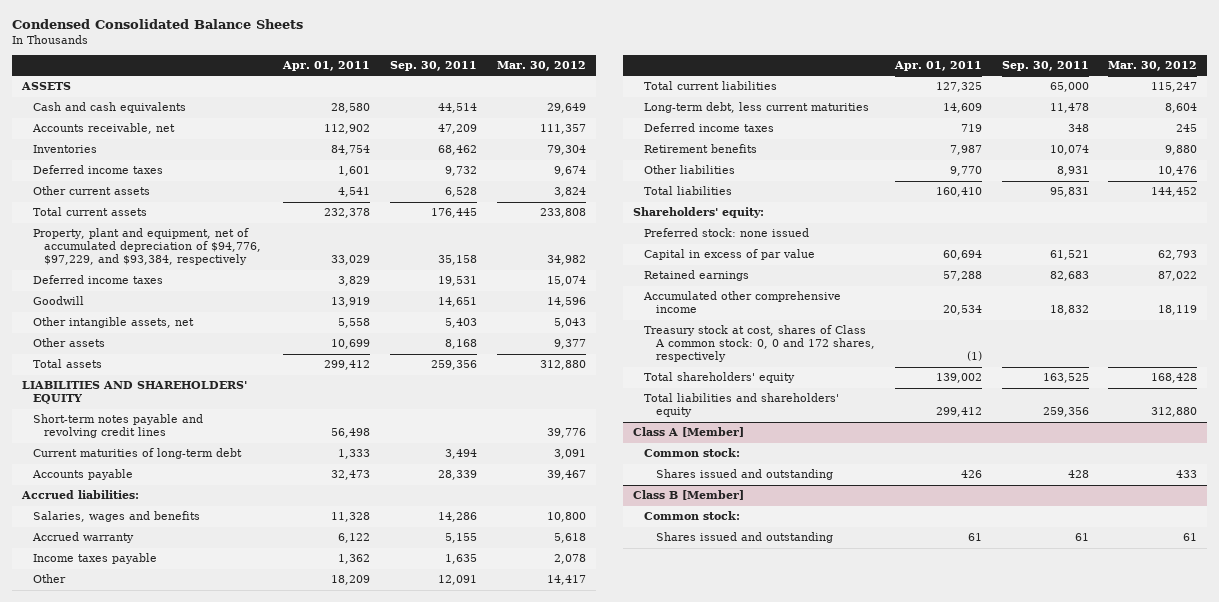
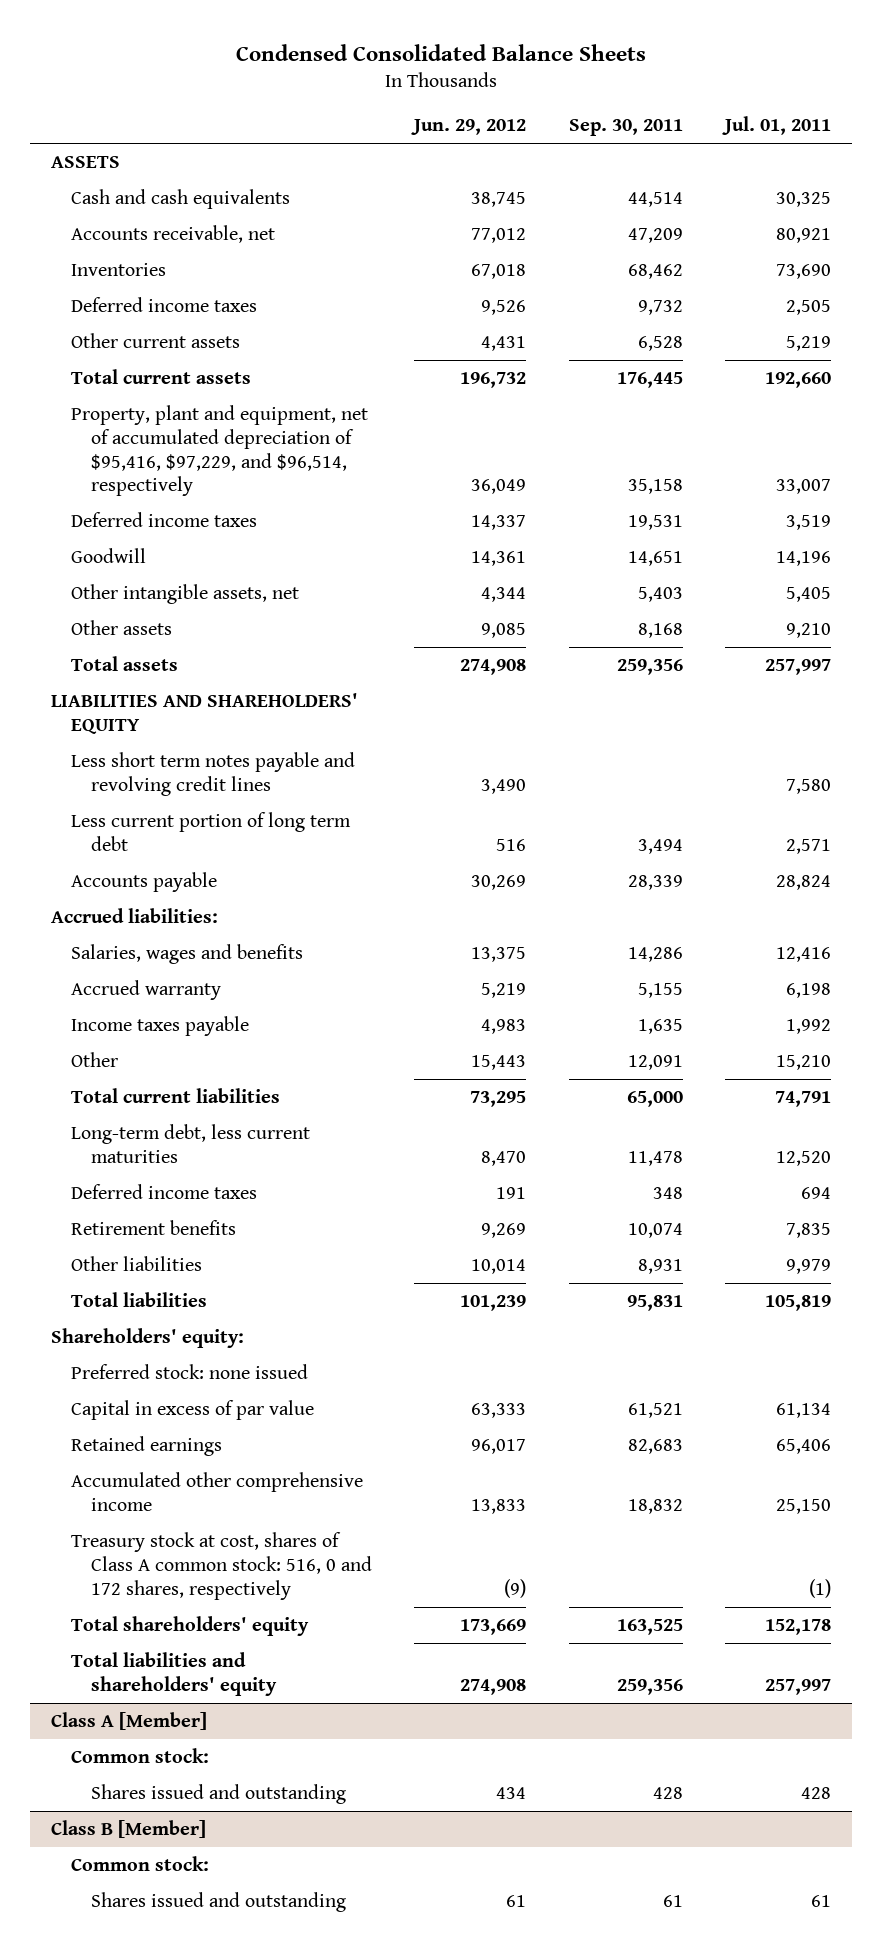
[281,60,370,71] Apr. 01, 2011 -> none
[496,60,586,71] Mar. 30, 2012 -> none
none -> [411,119,527,136] Jun. 29, 2012
none -> [722,116,832,136] Jul. 01, 2011
[32,228,262,266] Property, plant and equipment, net of accumulated depreciation of $94,776, $97,229, and $93,384, respectively -> [71,405,369,497] Property, plant and equipment, net of accumulated depreciation of $95,416, $97,229, and $96,514, respectively
[32,414,203,439] Short-term notes payable and revolving credit lines -> [71,752,356,796] Less short term notes payable and revolving credit lines
[32,448,242,460] Current maturities of long-term debt -> [71,812,352,851] Less current portion of long term debt
[644,325,875,363] Treasury stock at cost, shares of Class A common stock: 0, 0 and 172 shares, respectively -> [71,1532,372,1600] Treasury stock at cost, shares of Class A common stock: 516, 0 and 172 shares, respectively

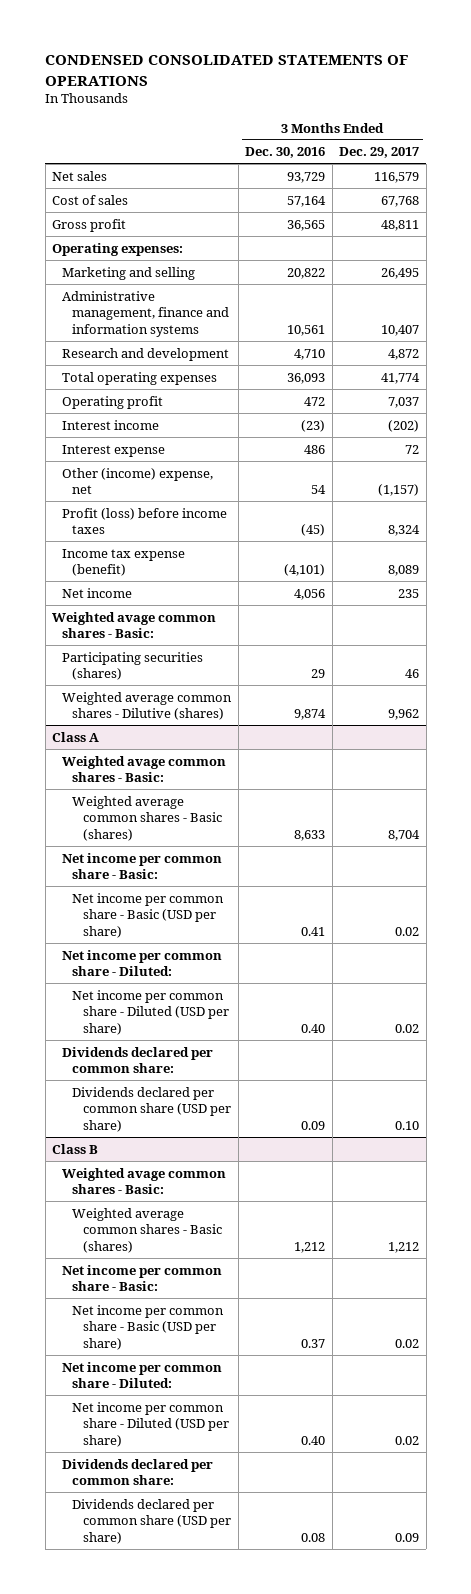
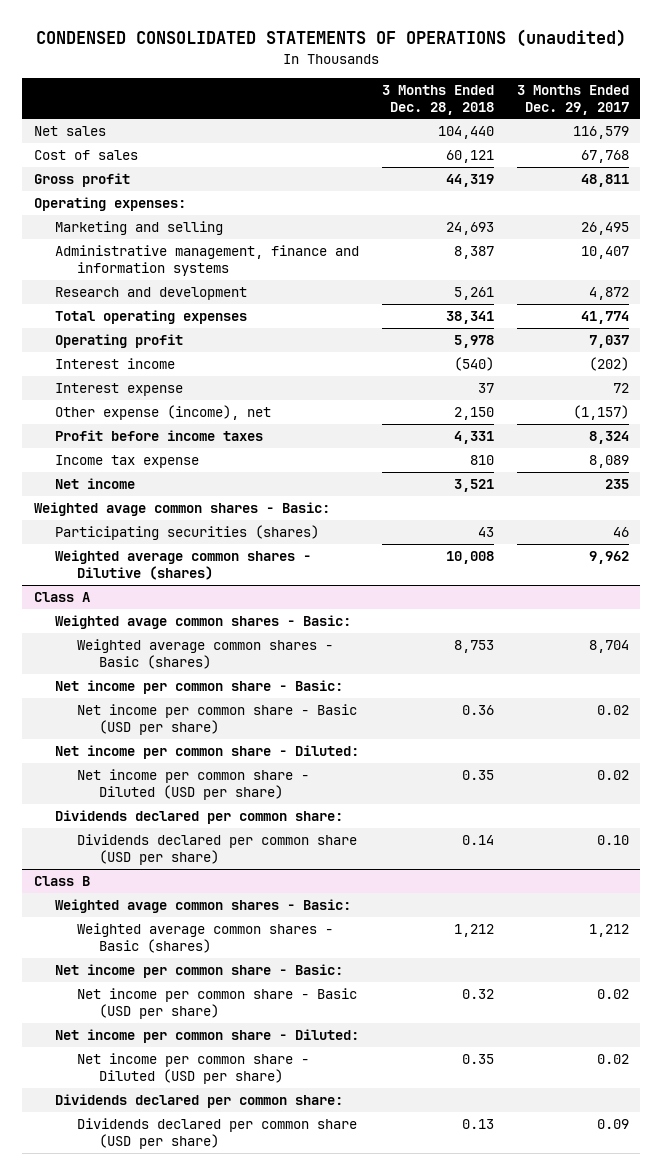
[45,55,409,86] CONDENSED CONSOLIDATED STATEMENTS OF OPERATIONS -> [36,29,627,48] CONDENSED CONSOLIDATED STATEMENTS OF OPERATIONS (unaudited)
[245,147,326,159] Dec. 30, 2016 -> none
none -> [382,85,495,115] 3 Months Ended Dec. 28, 2018
[62,467,214,495] Other (income) expense, net -> [55,405,272,421] Other expense (income), net
[62,507,228,535] Profit (loss) before income taxes -> [55,430,264,442] Profit before income taxes
[62,548,186,577] Income tax expense (benefit) -> [55,455,200,469] Income tax expense

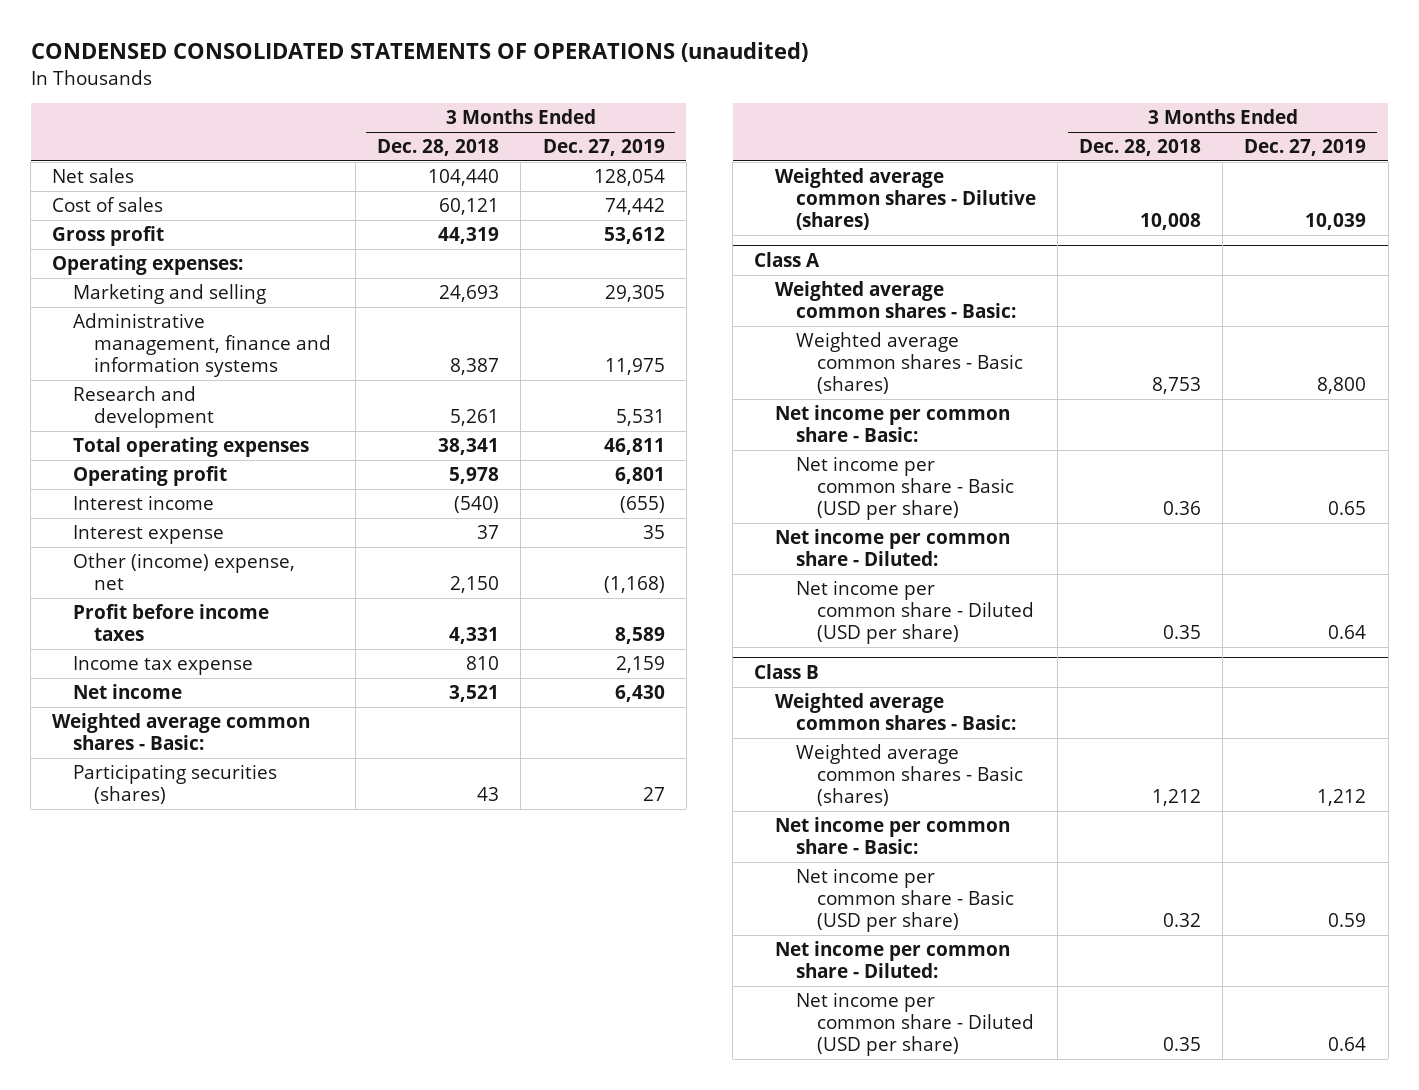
[516,85,629,115] 3 Months Ended Dec. 29, 2017 -> none
none -> [542,139,665,157] Dec. 27, 2019
[55,405,272,421] Other expense (income), net -> [73,553,296,590] Other (income) expense, net
[33,502,330,517] Weighted avage common shares - Basic: -> [52,713,311,750] Weighted average common shares - Basic:
[55,615,352,630] Weighted avage common shares - Basic: -> [775,281,1016,318] Weighted average common shares - Basic:
[55,810,344,825] Dividends declared per common share: -> none
[77,834,358,865] Dividends declared per common share (USD per share) -> none
[55,899,352,914] Weighted avage common shares - Basic: -> [775,693,1016,730] Weighted average common shares - Basic:
[55,1094,344,1109] Dividends declared per common share: -> none
[77,1118,358,1149] Dividends declared per common share (USD per share) -> none

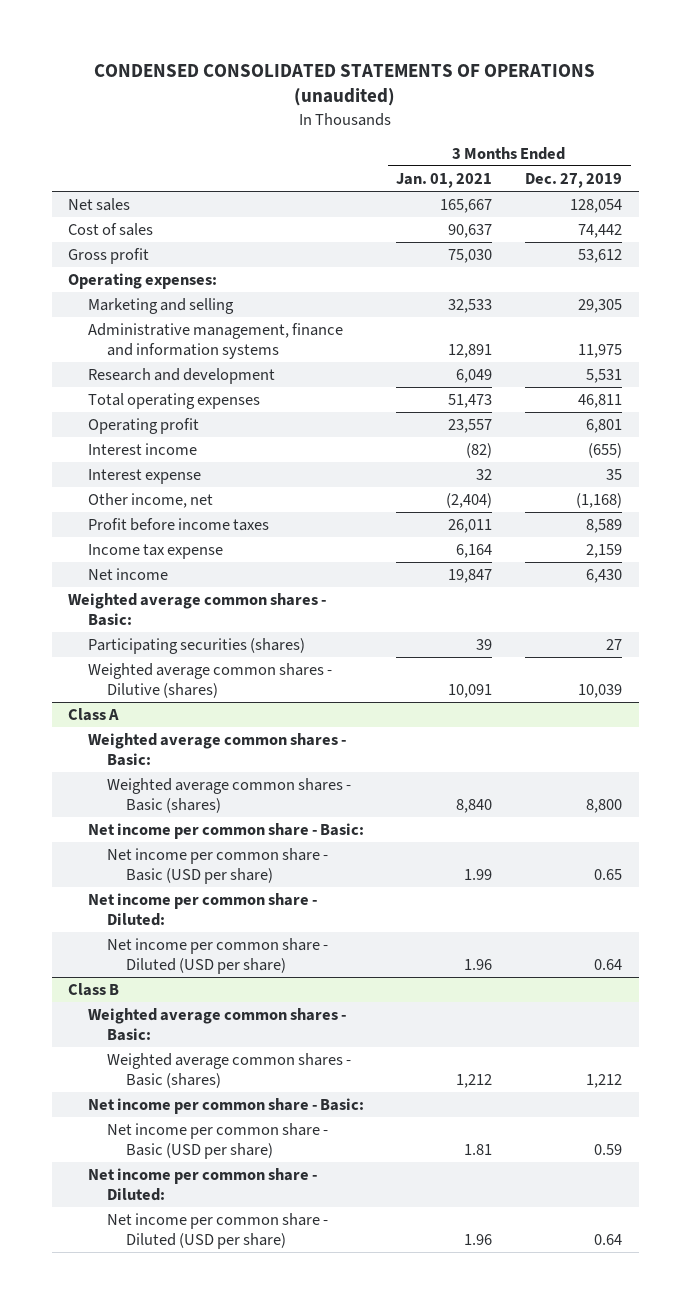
[377,139,500,157] Dec. 28, 2018 -> none
none -> [396,172,493,188] Jan. 01, 2021
[73,553,296,590] Other (income) expense, net -> [87,492,213,508] Other income, net

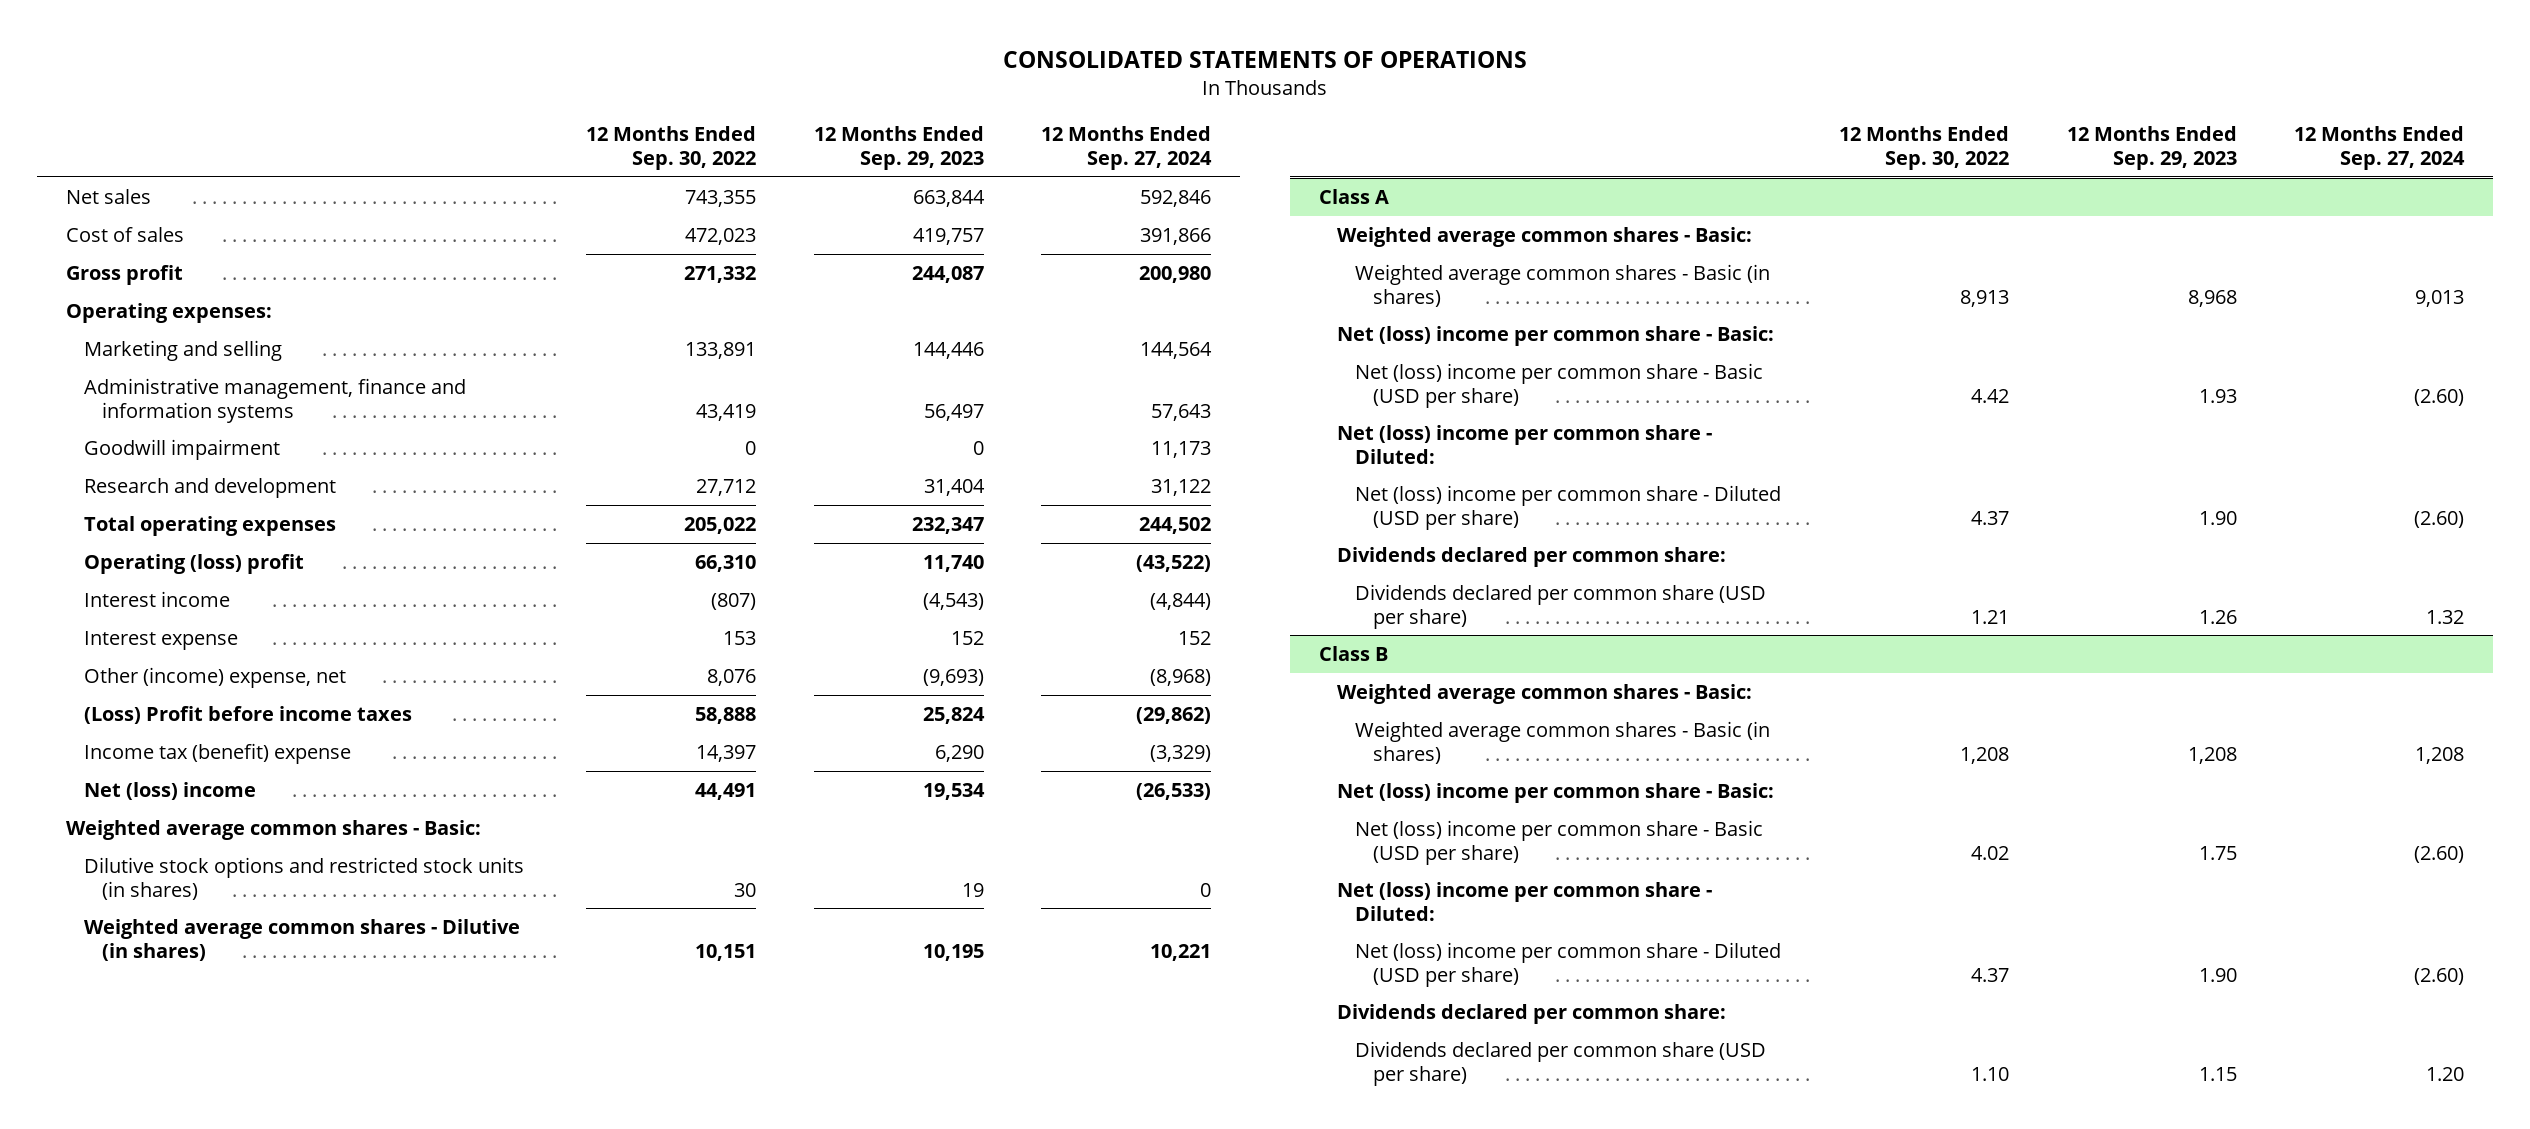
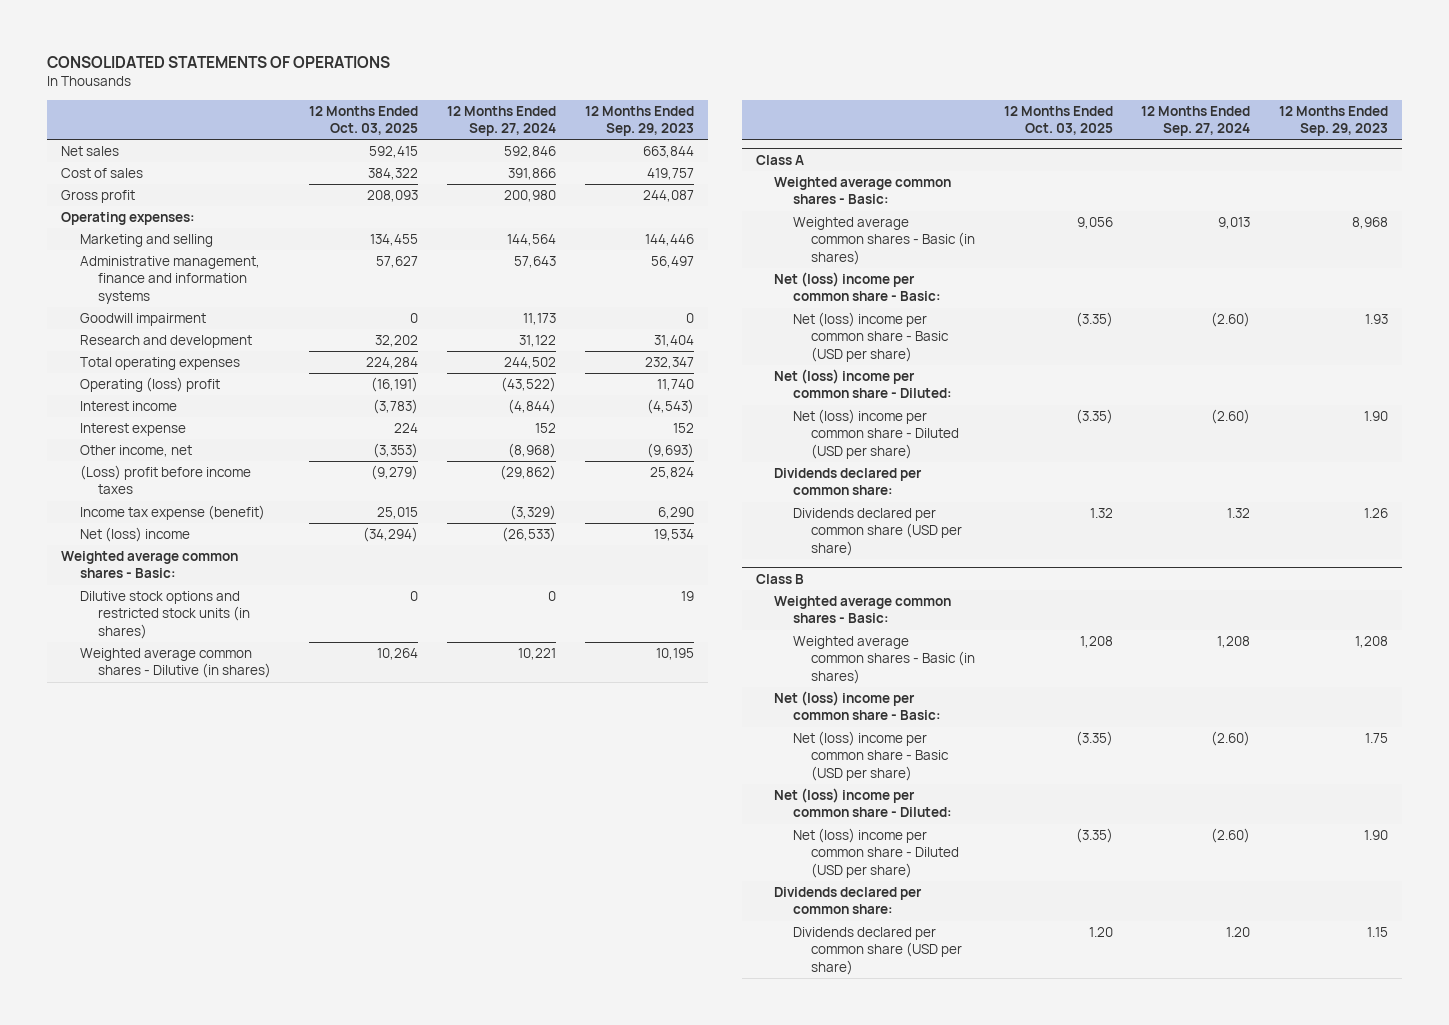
[585,126,756,171] 12 Months Ended Sep. 30, 2022 -> none
none -> [309,105,419,135] 12 Months Ended Oct. 03, 2025
[84,666,347,688] Other (income) expense, net -> [79,444,192,457] Other income, net
[84,705,413,724] (Loss) Profit before income taxes -> [79,464,251,495] (Loss) profit before income taxes
[84,742,352,764] Income tax (benefit) expense -> [79,504,265,520] Income tax expense (benefit)

